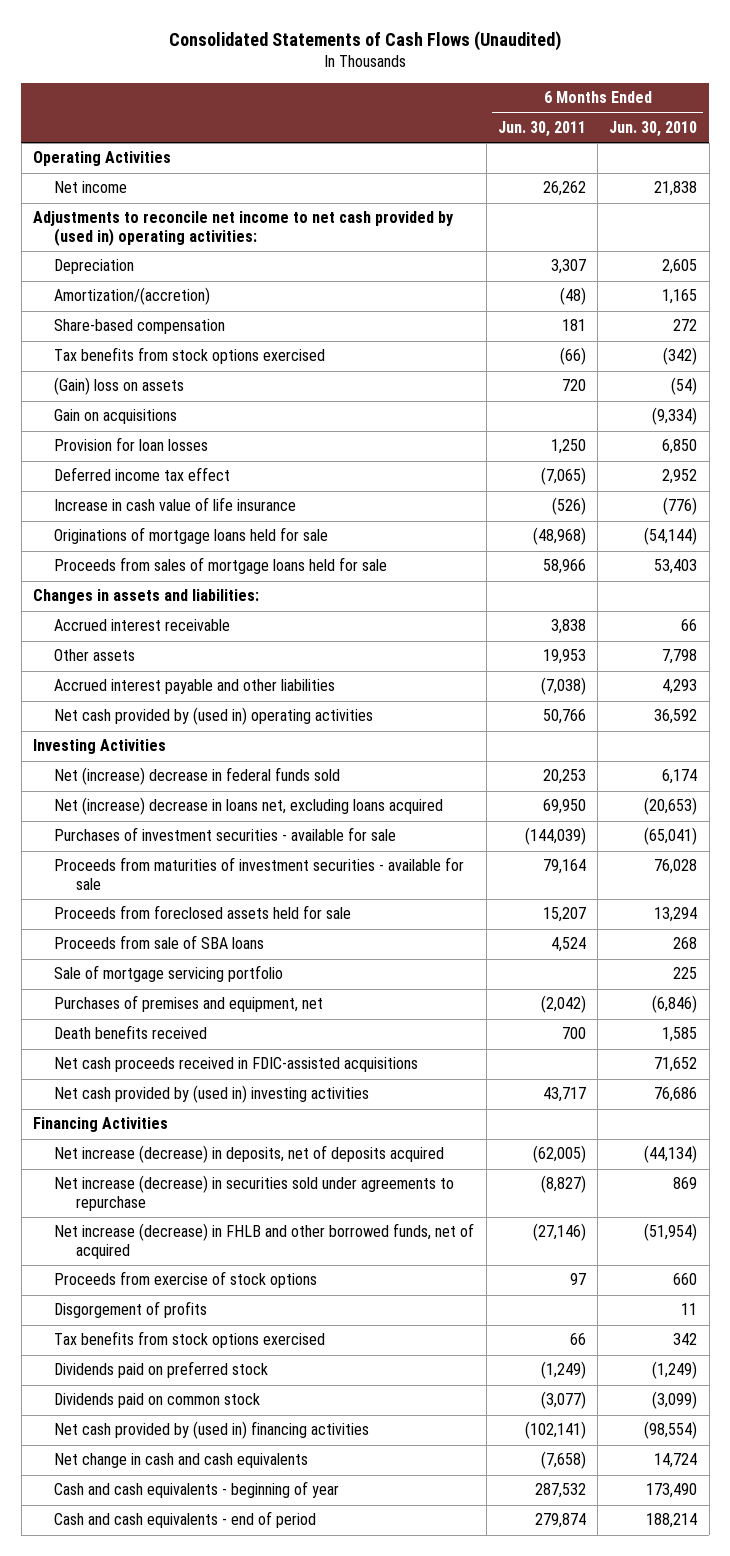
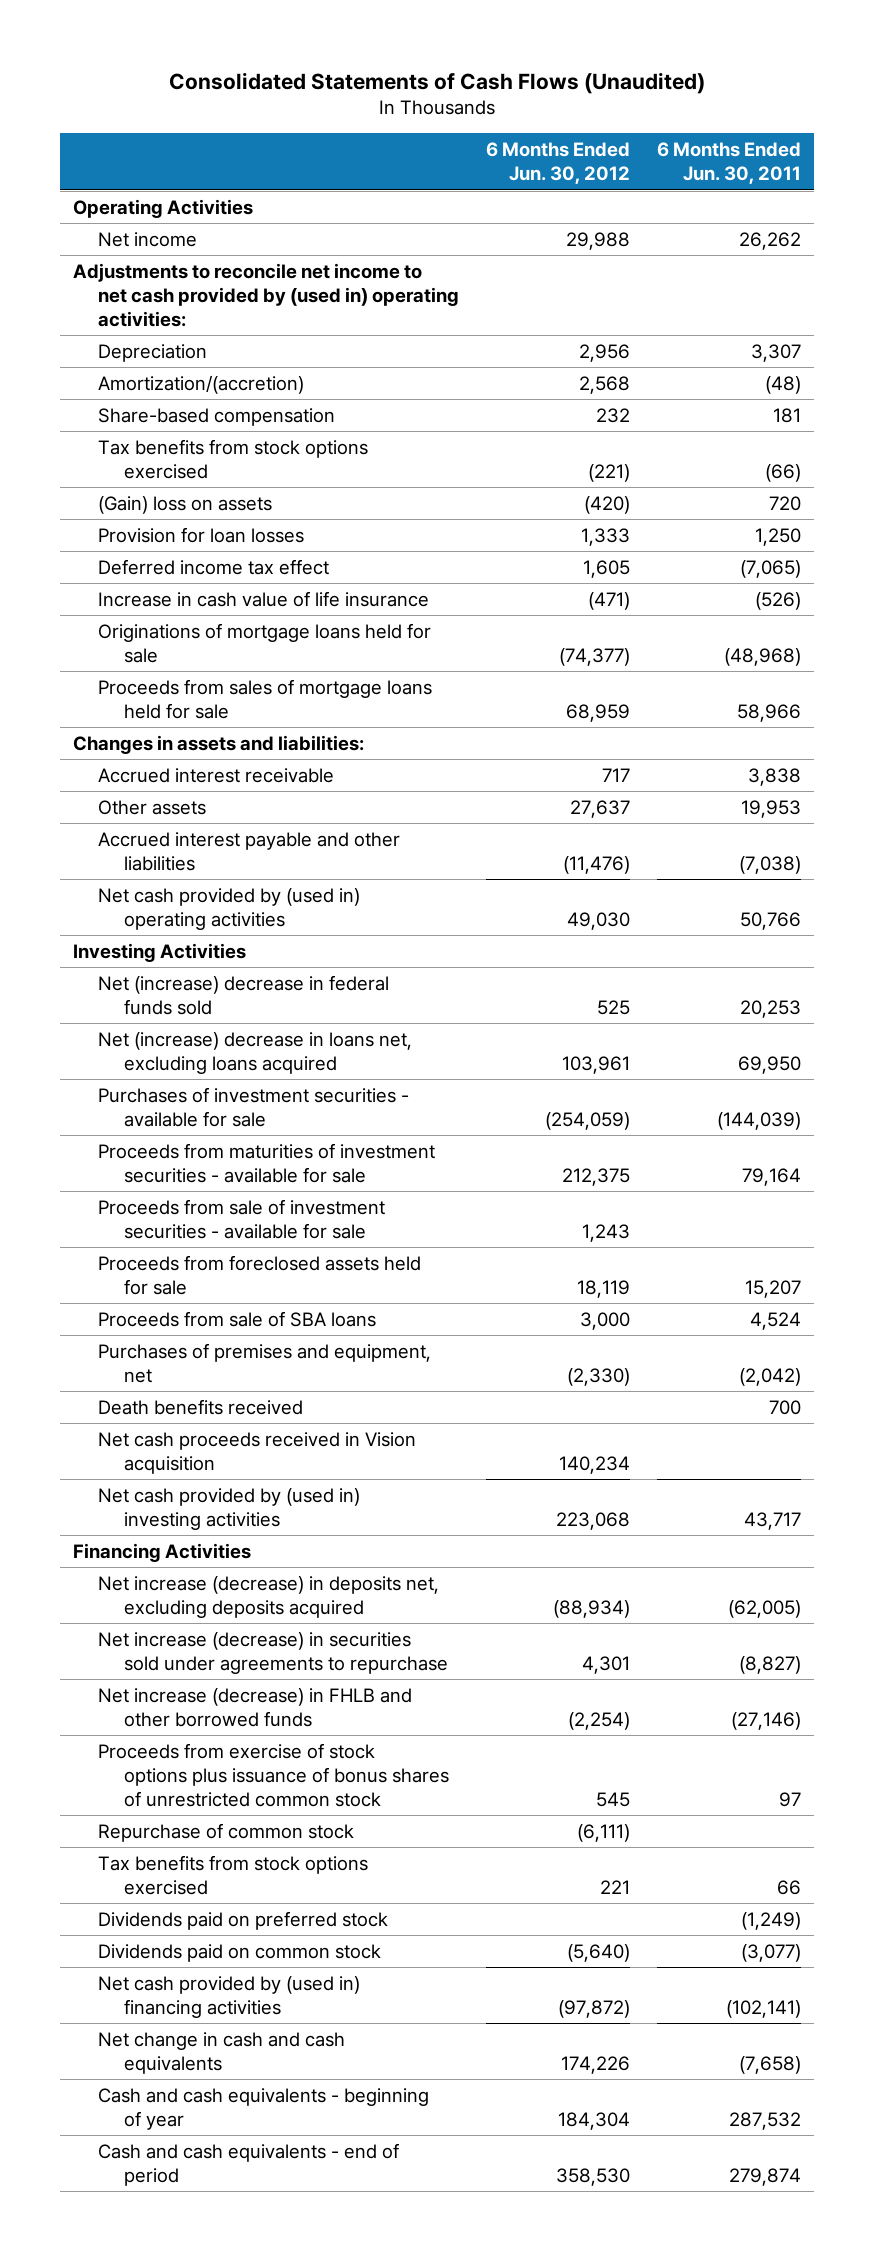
[609,120,698,137] Jun. 30, 2010 -> none
none -> [485,142,630,185] 6 Months Ended Jun. 30, 2012
[54,409,178,425] Gain on acquisitions -> none
none -> [98,1198,386,1239] Proceeds from sale of investment securities - available for sale
[54,965,284,983] Sale of mortgage servicing portfolio -> none
[54,1057,419,1073] Net cash proceeds received in FDIC-assisted acquisitions -> [98,1431,417,1474] Net cash proceeds received in Vision acquisition
[54,1145,445,1164] Net increase (decrease) in deposits, net of deposits acquired -> [98,1575,440,1618] Net increase (decrease) in deposits net, excluding deposits acquired
[54,1301,208,1319] Disgorgement of profits -> none
[54,1223,475,1260] Net increase (decrease) in FHLB and other borrowed funds, net of acquired -> [98,1687,413,1727] Net increase (decrease) in FHLB and other borrowed funds
[54,1271,318,1289] Proceeds from exercise of stock options -> [98,1742,449,1807] Proceeds from exercise of stock options plus issuance of bonus shares of unrestricted common stock
none -> [98,1822,355,1842] Repurchase of common stock

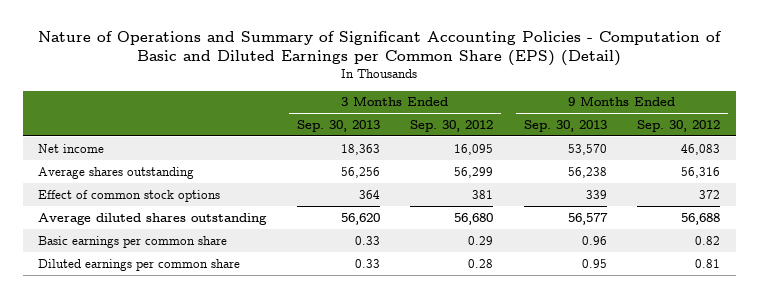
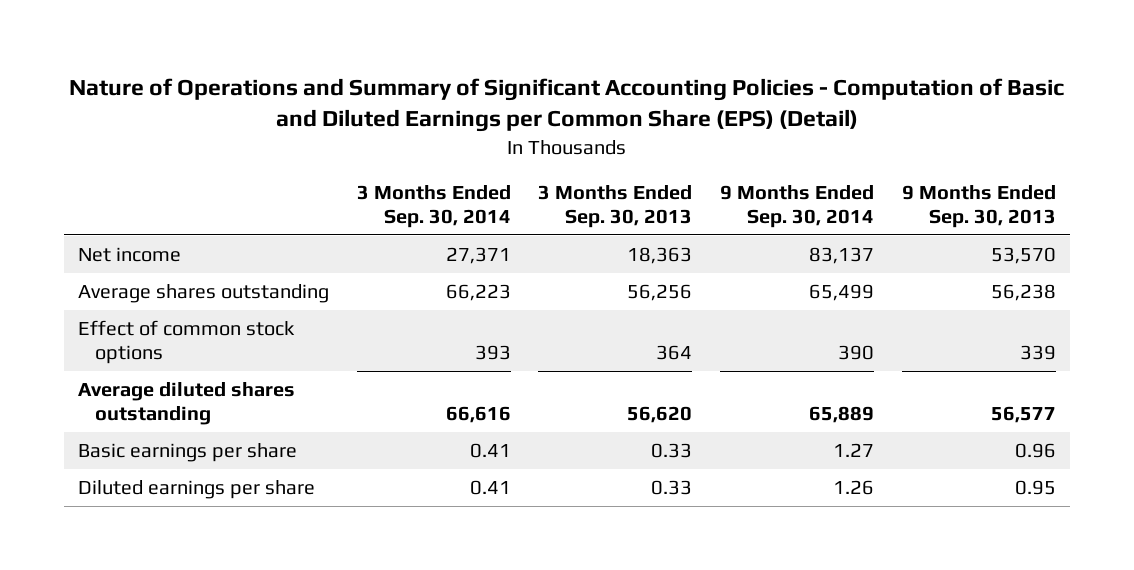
[410,119,494,132] Sep. 30, 2012 -> none
[637,119,721,132] Sep. 30, 2012 -> none
none -> [356,184,511,228] 3 Months Ended Sep. 30, 2014
none -> [720,184,875,228] 9 Months Ended Sep. 30, 2014
[38,235,228,248] Basic earnings per common share -> [77,443,297,463] Basic earnings per share
[38,258,241,271] Diluted earnings per common share -> [77,480,315,500] Diluted earnings per share

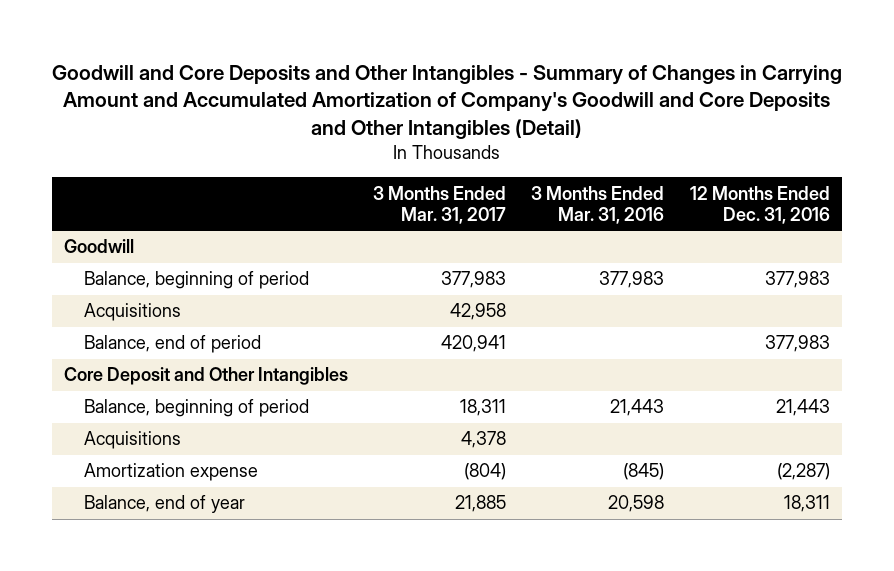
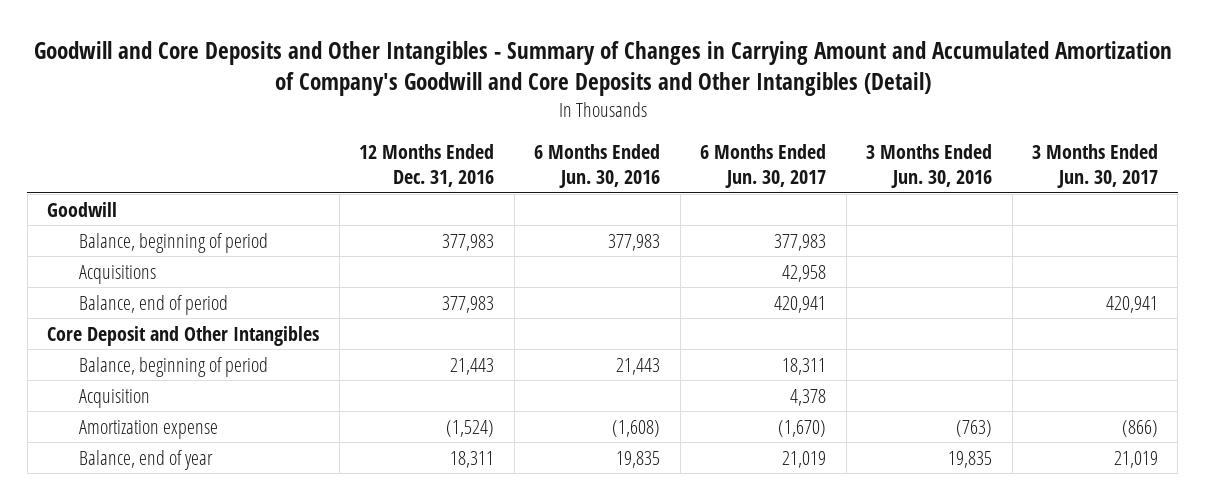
[373,185,507,224] 3 Months Ended Mar. 31, 2017 -> none
[531,185,665,224] 3 Months Ended Mar. 31, 2016 -> none
none -> [534,144,661,189] 6 Months Ended Jun. 30, 2016
none -> [700,144,827,189] 6 Months Ended Jun. 30, 2017
none -> [866,144,993,189] 3 Months Ended Jun. 30, 2016
none -> [1031,144,1158,189] 3 Months Ended Jun. 30, 2017
[84,431,182,450] Acquisitions -> [78,388,150,408] Acquisition
[776,463,830,481] (2,287) -> [446,419,495,437] (1,524)

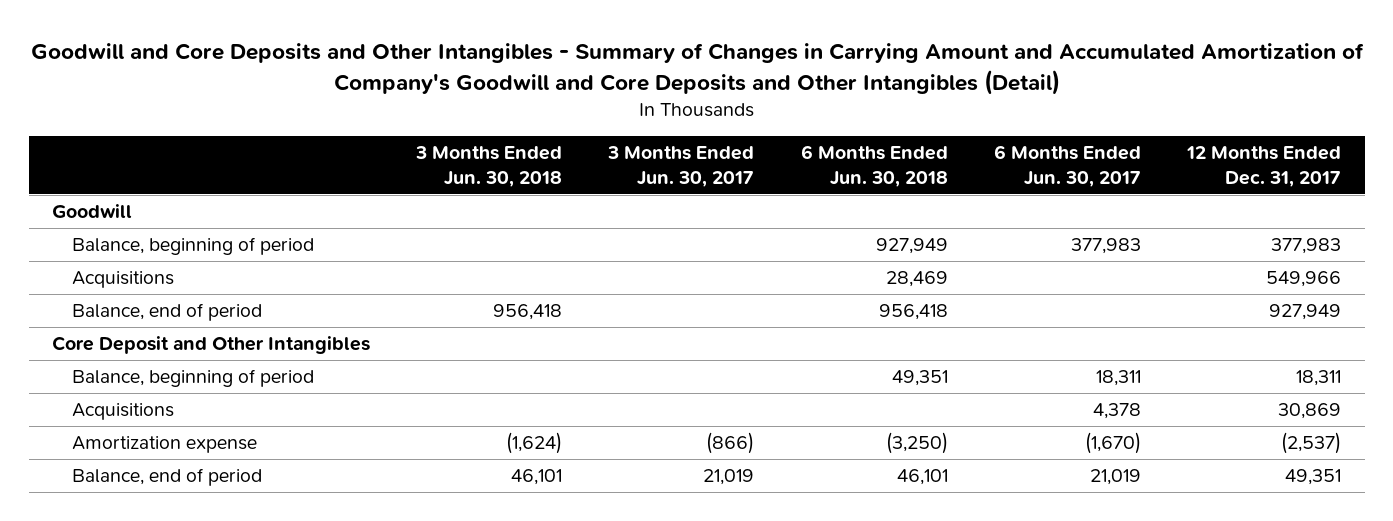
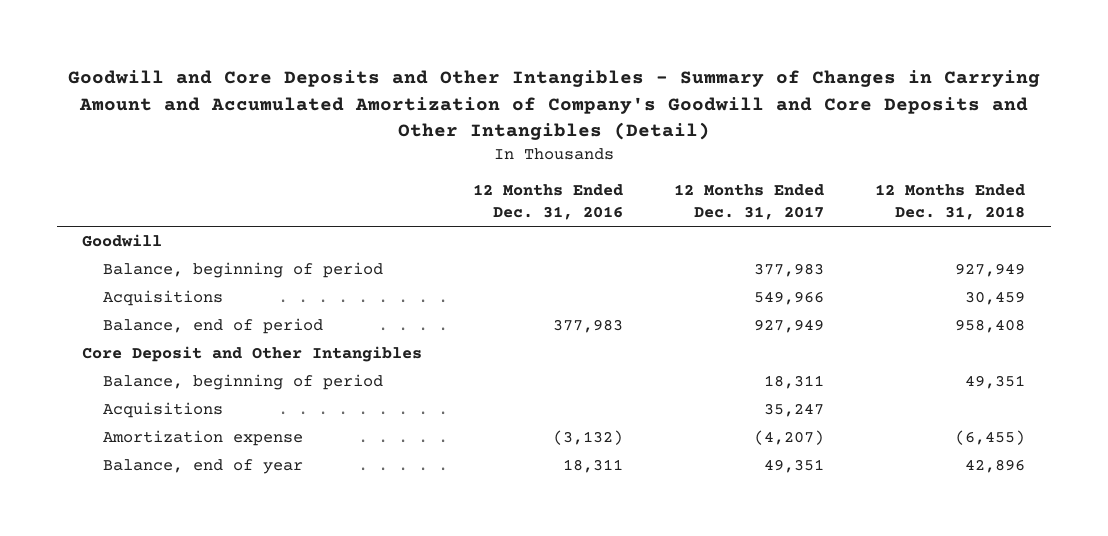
[415,145,563,187] 3 Months Ended Jun. 30, 2018 -> none
[607,145,755,187] 3 Months Ended Jun. 30, 2017 -> none
[800,144,948,187] 6 Months Ended Jun. 30, 2018 -> none
[994,144,1142,187] 6 Months Ended Jun. 30, 2017 -> none
none -> [473,184,624,221] 12 Months Ended Dec. 31, 2016
none -> [875,184,1026,221] 12 Months Ended Dec. 31, 2018
[1278,402,1342,419] 30,869 -> [764,403,825,418] 35,247
[1281,431,1342,454] (2,537) -> [754,430,825,446] (4,207)
[72,467,263,486] Balance, end of period -> [103,459,304,475] Balance, end of year

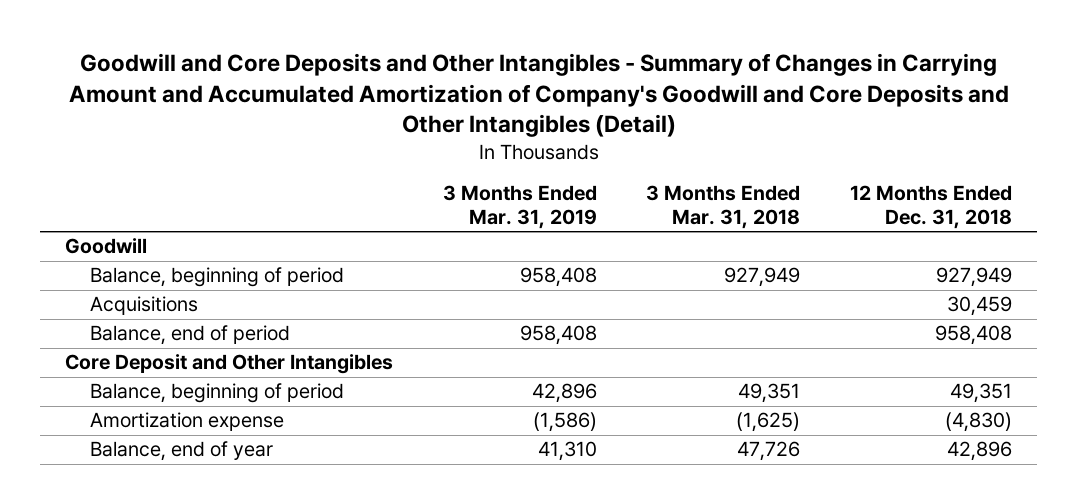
[473,184,624,221] 12 Months Ended Dec. 31, 2016 -> none
[674,184,825,221] 12 Months Ended Dec. 31, 2017 -> none
none -> [442,185,597,229] 3 Months Ended Mar. 31, 2019
none -> [646,185,801,229] 3 Months Ended Mar. 31, 2018
[103,402,224,419] Acquisitions -> none
[955,430,1026,446] (6,455) -> [945,412,1013,433] (4,830)

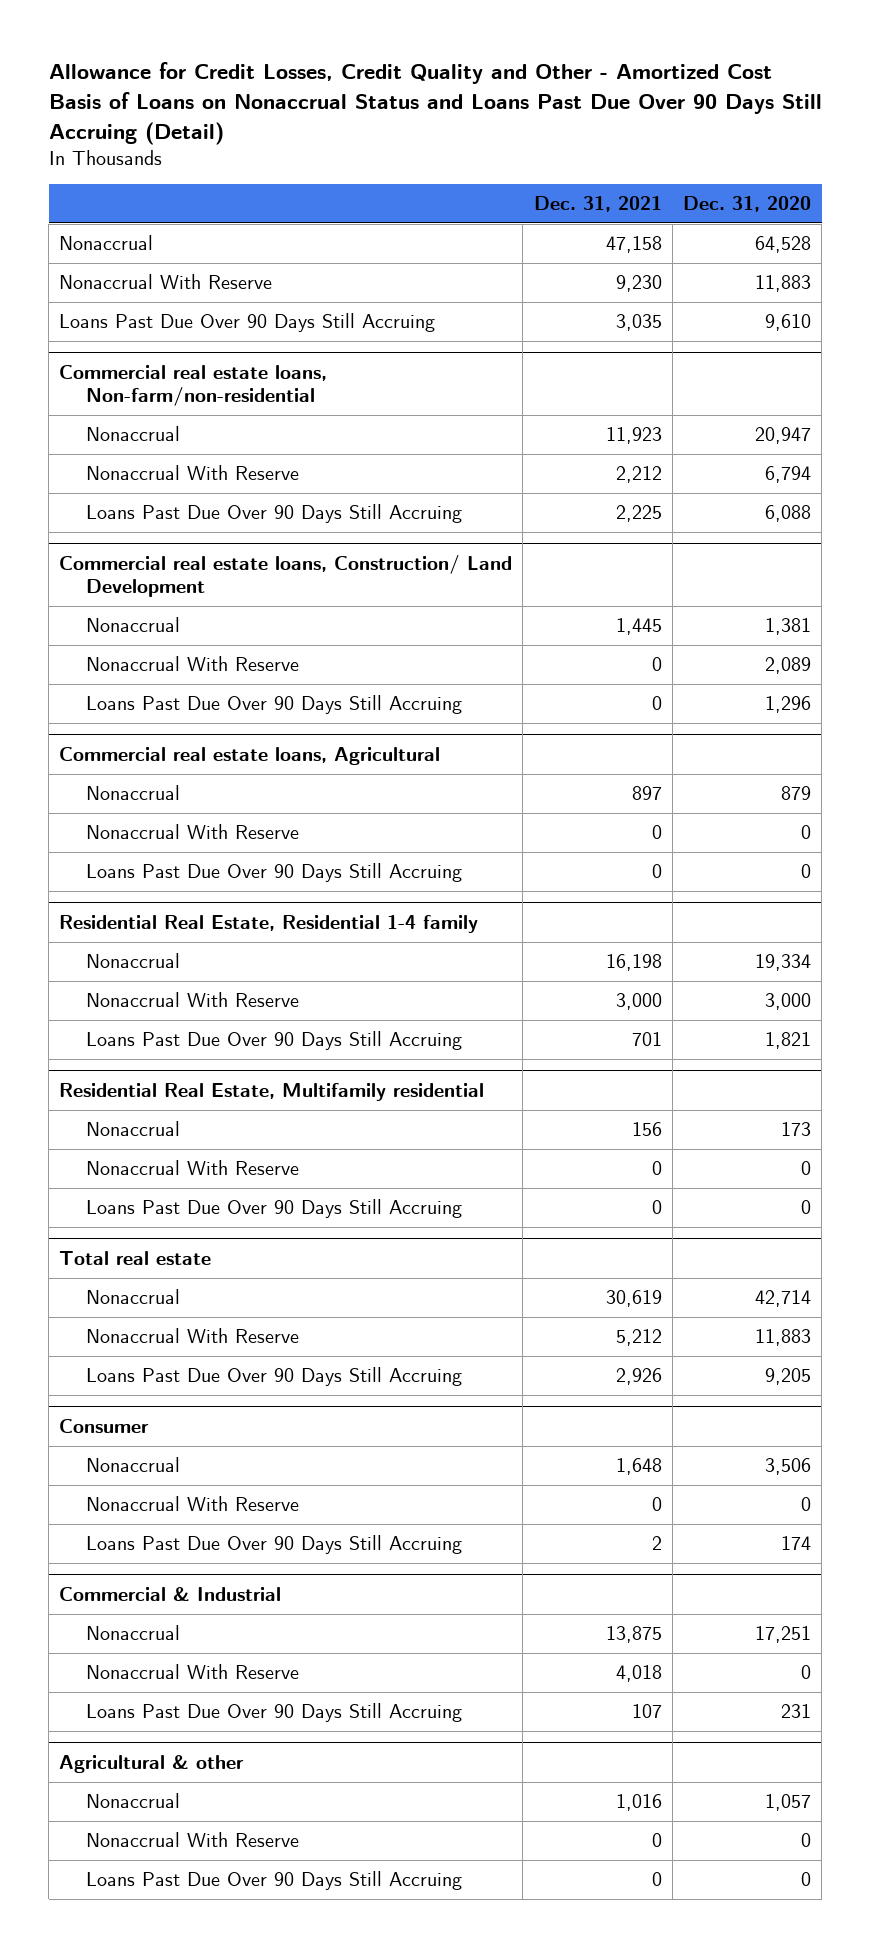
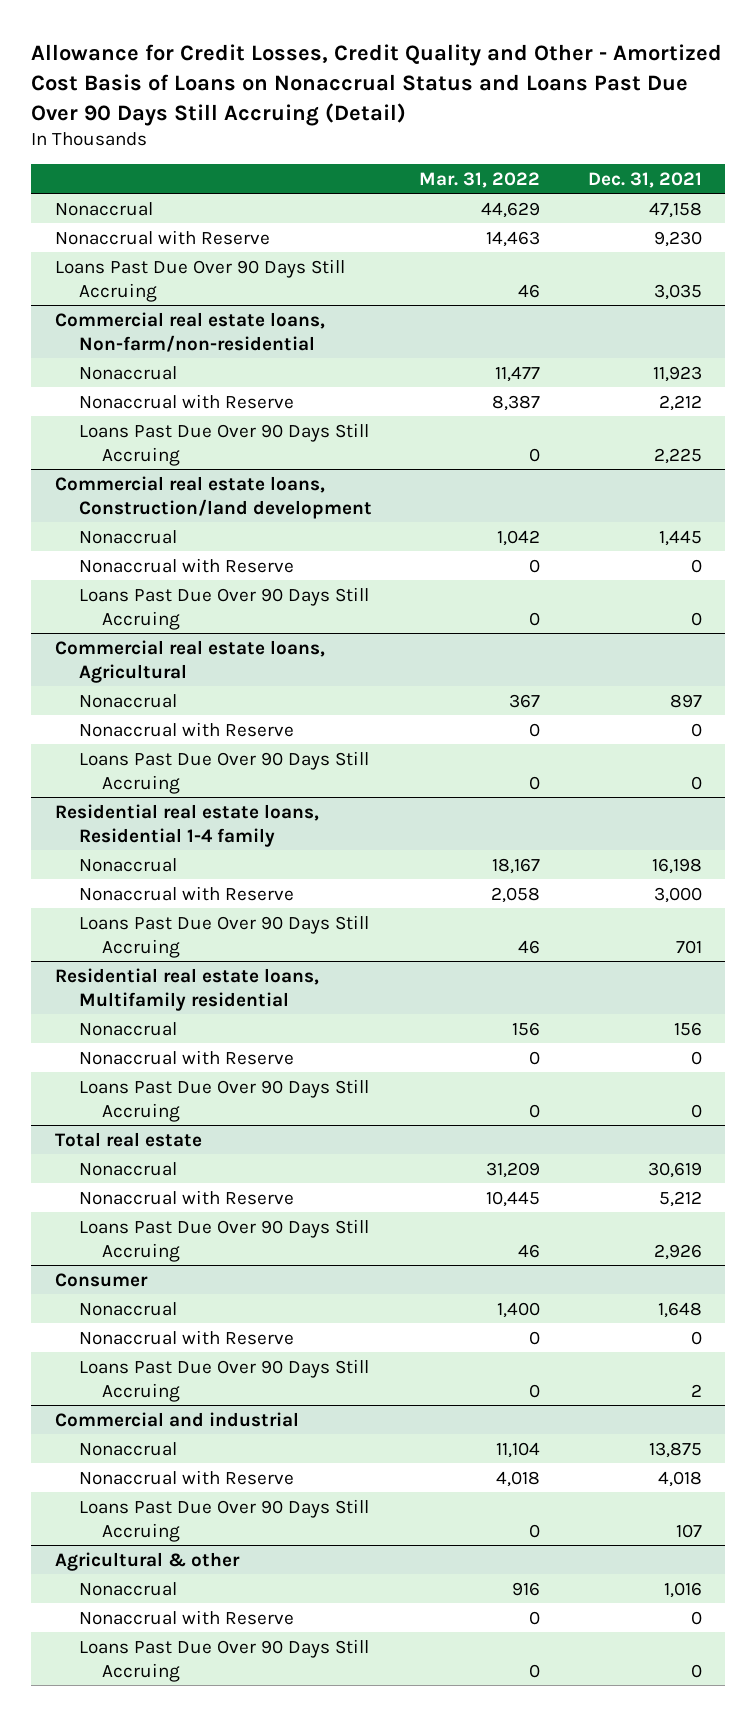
[683,196,812,213] Dec. 31, 2020 -> none
none -> [419,171,541,188] Mar. 31, 2022
[59,274,273,290] Nonaccrual With Reserve -> [54,229,270,245] Nonaccrual with Reserve
[86,465,300,481] Nonaccrual With Reserve -> [78,393,294,409] Nonaccrual with Reserve
[59,554,513,598] Commercial real estate loans, Construction/ Land Development -> [54,475,372,519] Commercial real estate loans, Construction/land development
[86,656,300,672] Nonaccrual With Reserve -> [78,557,294,573] Nonaccrual with Reserve
[86,824,300,840] Nonaccrual With Reserve -> [78,721,294,737] Nonaccrual with Reserve
[59,914,479,933] Residential Real Estate, Residential 1-4 family -> [54,803,319,847] Residential real estate loans, Residential 1-4 family
[86,992,300,1008] Nonaccrual With Reserve -> [78,885,294,901] Nonaccrual with Reserve
[59,1082,485,1101] Residential Real Estate, Multifamily residential -> [54,967,319,1011] Residential real estate loans, Multifamily residential
[86,1160,300,1176] Nonaccrual With Reserve -> [78,1049,294,1065] Nonaccrual with Reserve
[86,1328,300,1344] Nonaccrual With Reserve -> [78,1189,294,1205] Nonaccrual with Reserve
[86,1496,300,1512] Nonaccrual With Reserve -> [78,1329,294,1345] Nonaccrual with Reserve
[59,1586,282,1601] Commercial & Industrial -> [54,1411,299,1427] Commercial and industrial
[86,1664,300,1680] Nonaccrual With Reserve -> [78,1469,294,1485] Nonaccrual with Reserve
[86,1832,300,1848] Nonaccrual With Reserve -> [78,1609,294,1625] Nonaccrual with Reserve

